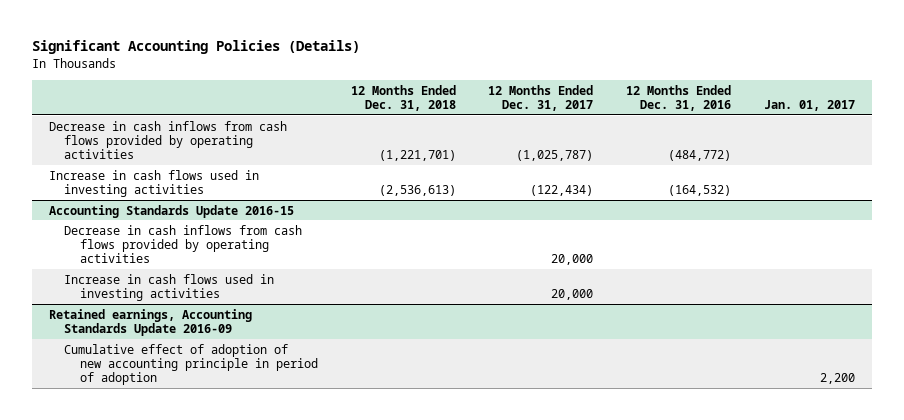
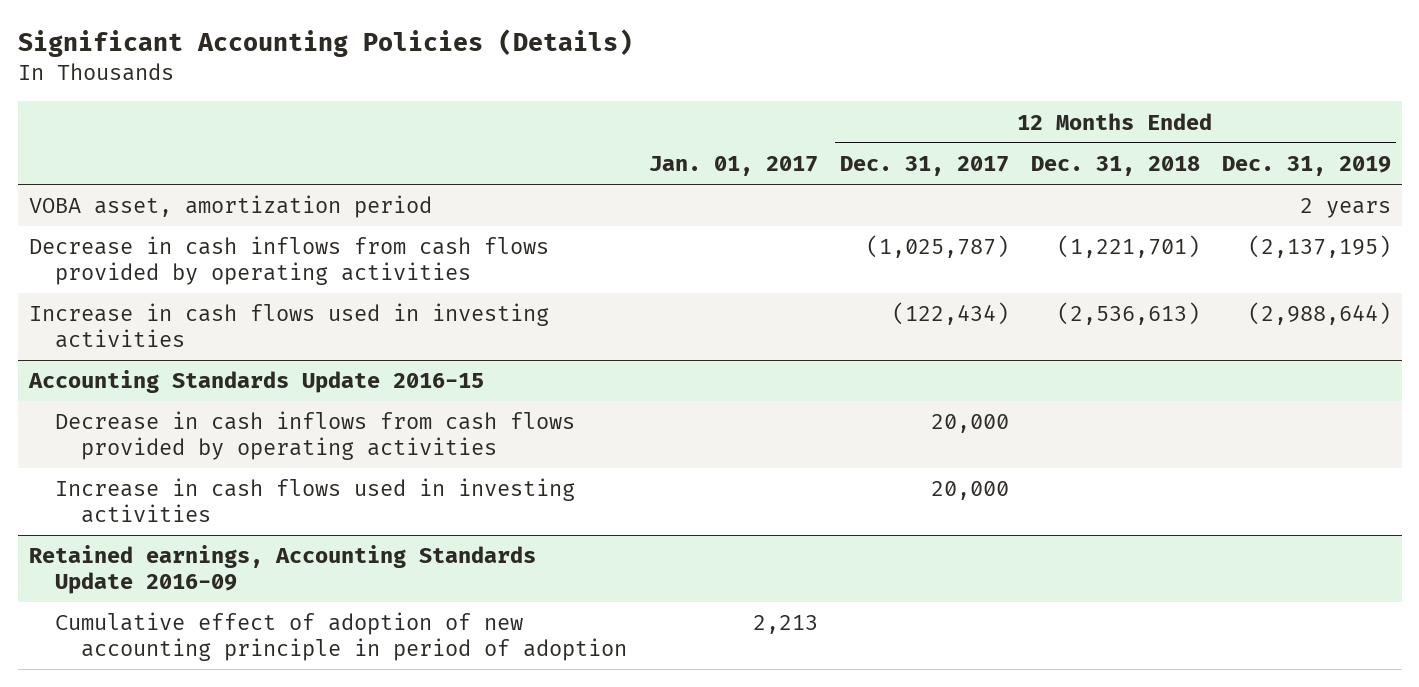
[626,84,732,111] 12 Months Ended Dec. 31, 2016 -> none
none -> [1221,155,1391,176] Dec. 31, 2019
none -> [28,195,432,219] VOBA asset, amortization period
[820,373,856,385] 2,200 -> [753,615,819,635] 2,213

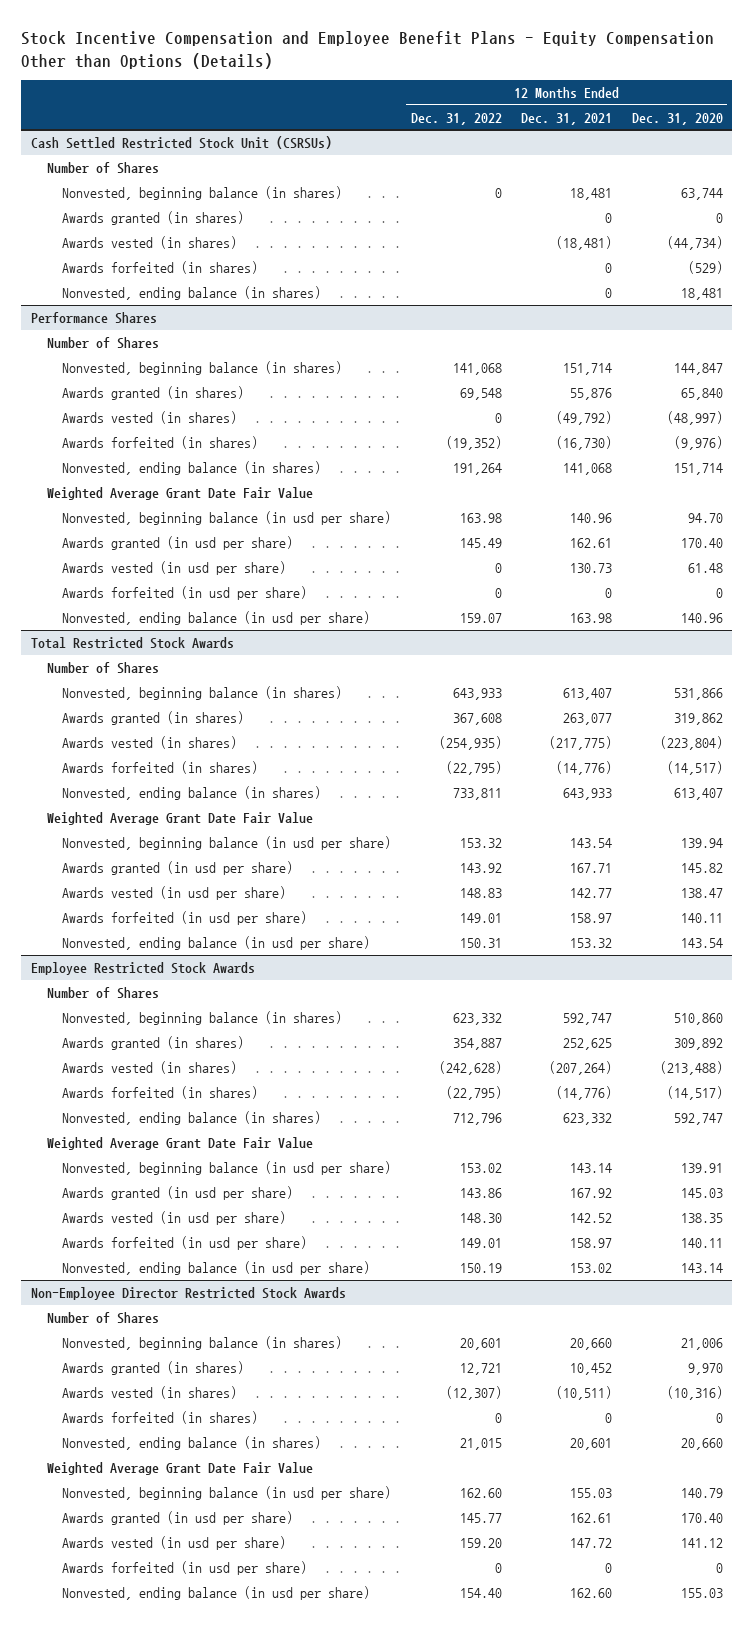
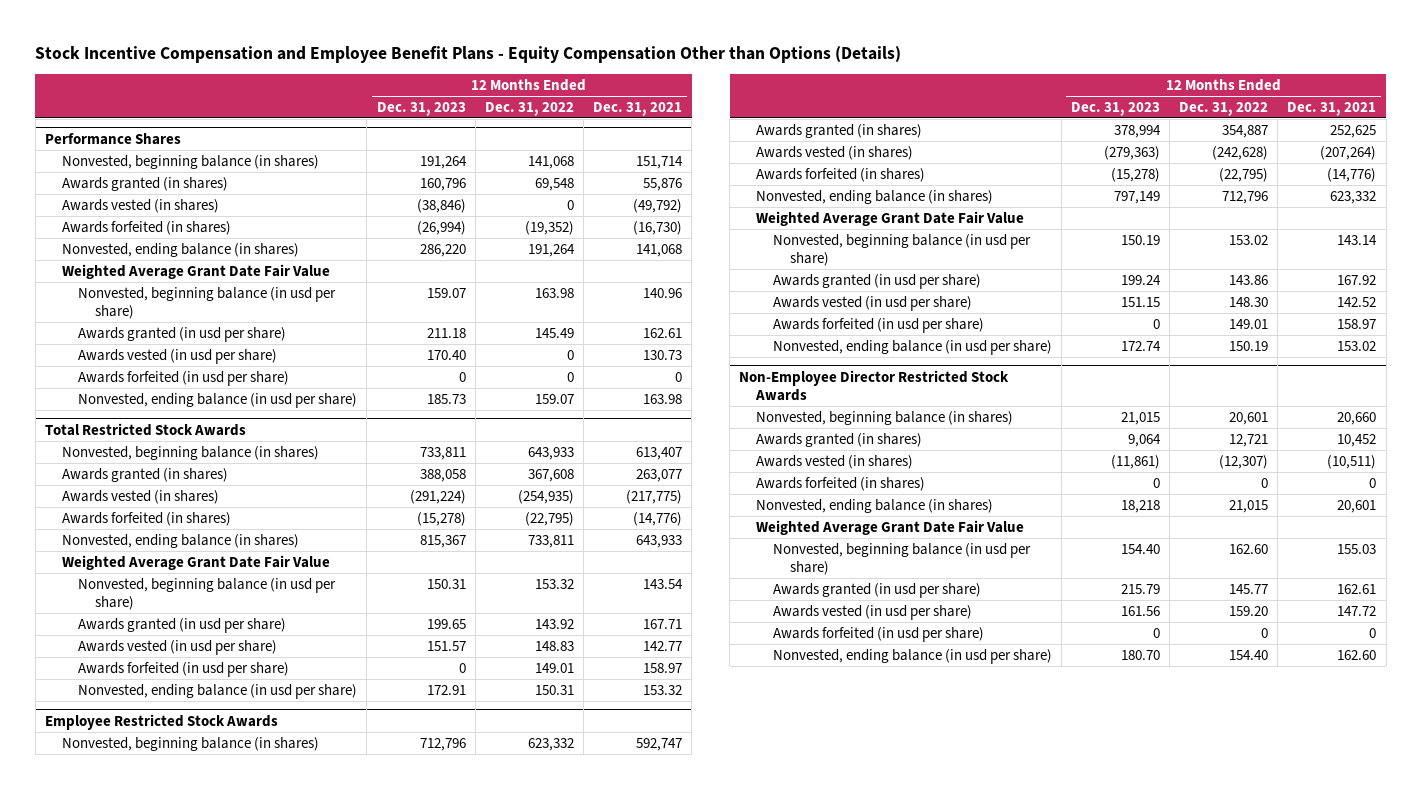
[631,112,723,125] Dec. 31, 2020 -> none
none -> [376,102,466,117] Dec. 31, 2023
[31,135,333,149] Cash Settled Restricted Stock Unit (CSRSUs) -> none
[46,161,159,174] Number of Shares -> none
[62,185,343,200] Nonvested, beginning balance (in shares) -> none
[62,210,245,225] Awards granted (in shares) -> none
[62,235,238,249] Awards vested (in shares) -> none
[62,260,259,274] Awards forfeited (in shares) -> none
[62,285,322,300] Nonvested, ending balance (in shares) -> none
[46,336,159,349] Number of Shares -> none
[46,661,159,674] Number of Shares -> none
[46,986,159,999] Number of Shares -> none
[46,1311,159,1324] Number of Shares -> none

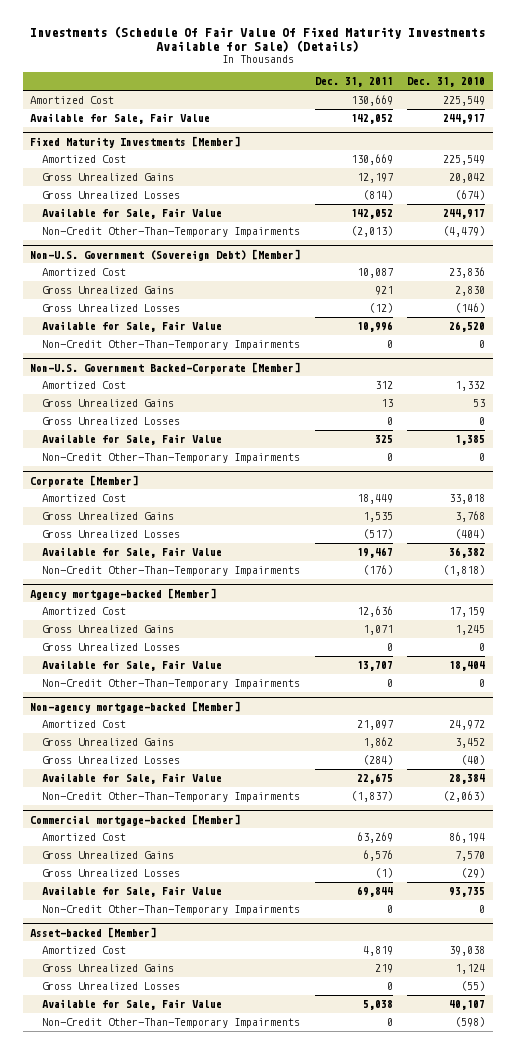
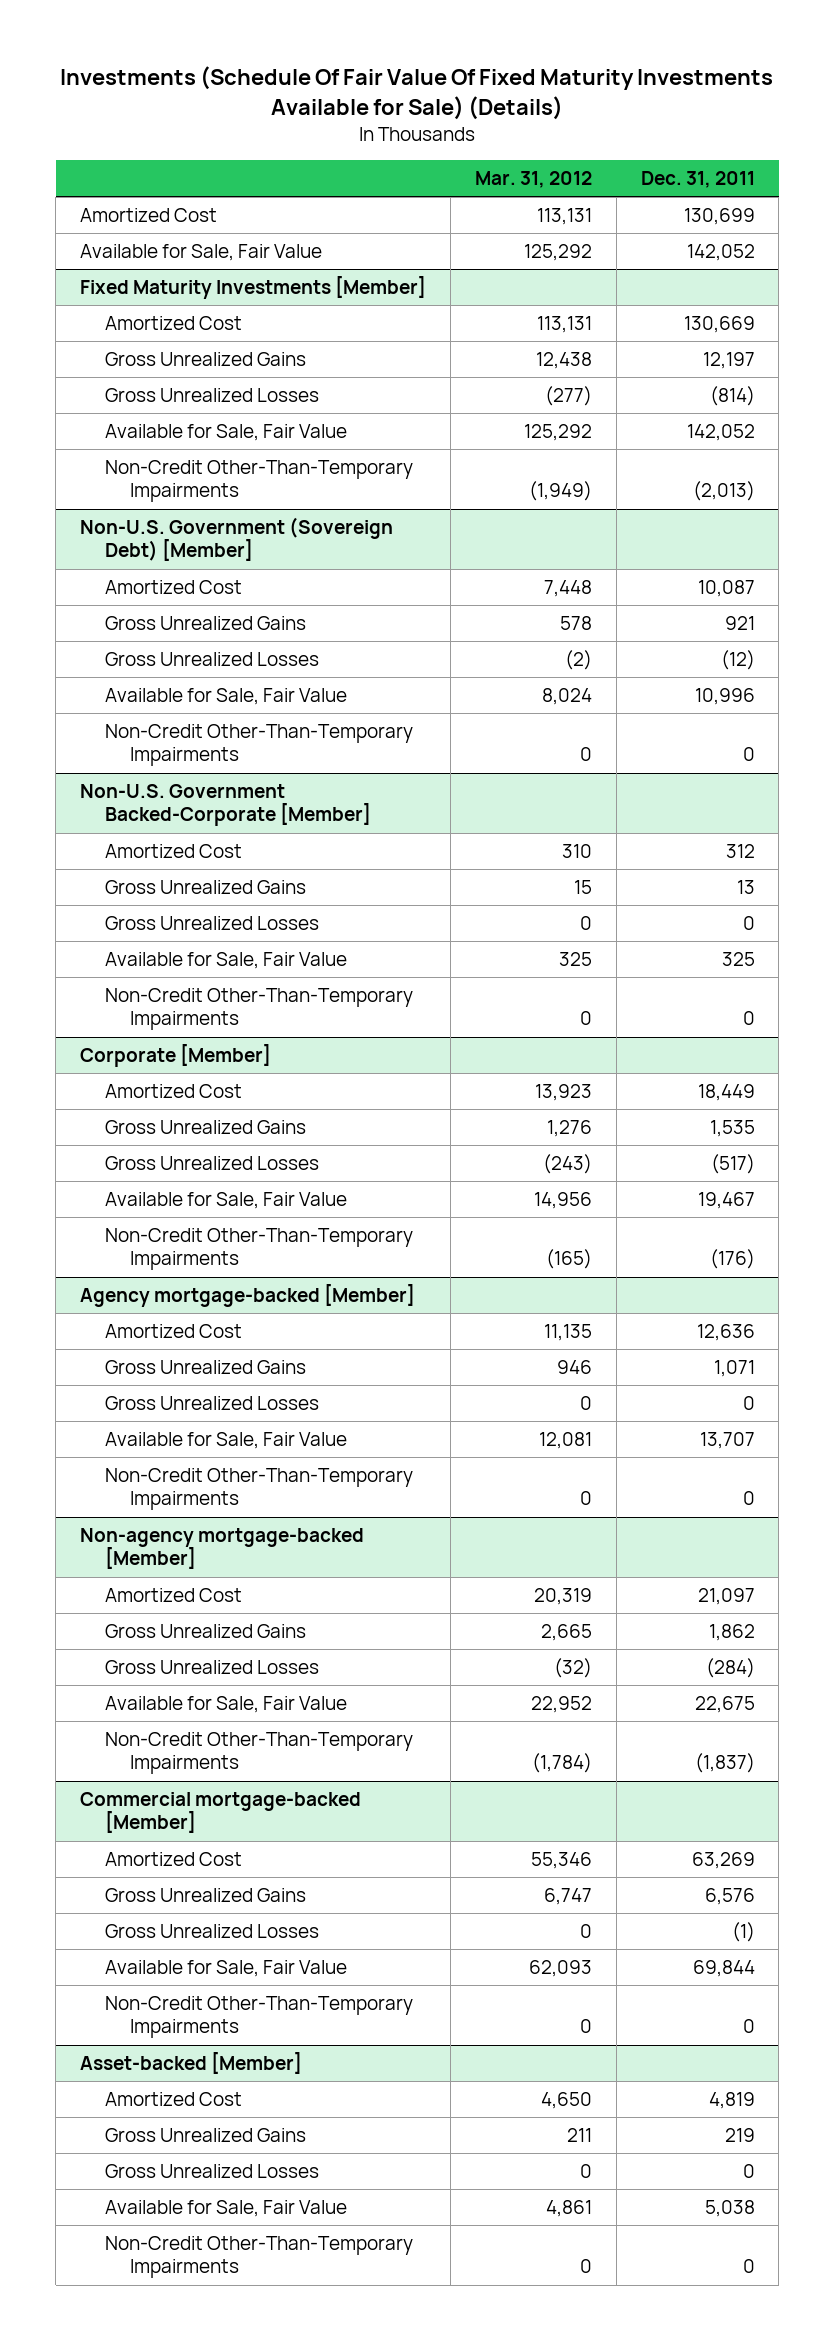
[407,77,486,88] Dec. 31, 2010 -> none
none -> [474,170,592,188] Mar. 31, 2012
[350,95,393,107] 130,669 -> [683,208,755,226] 130,699

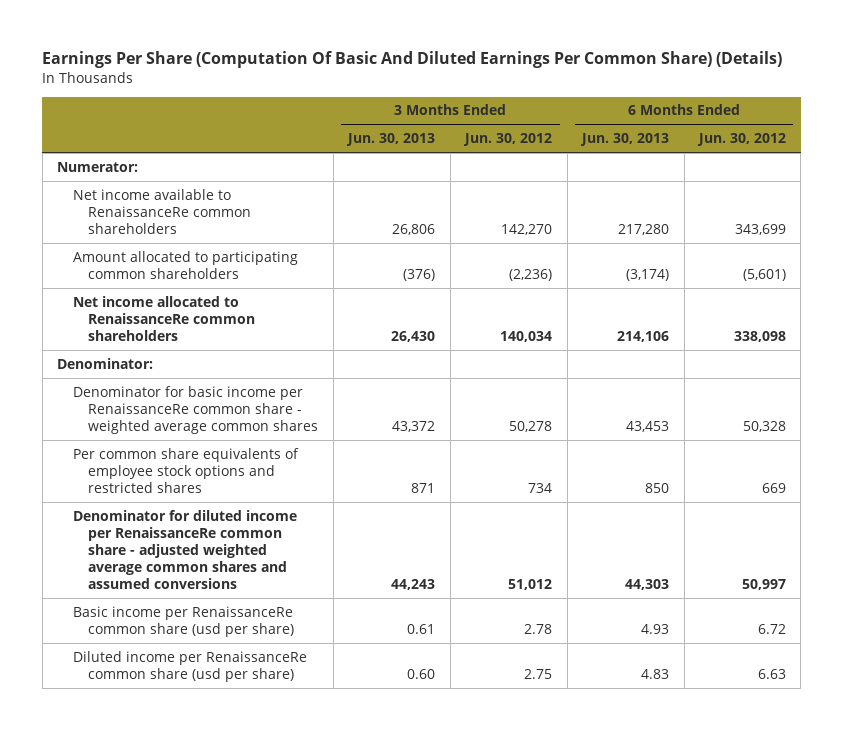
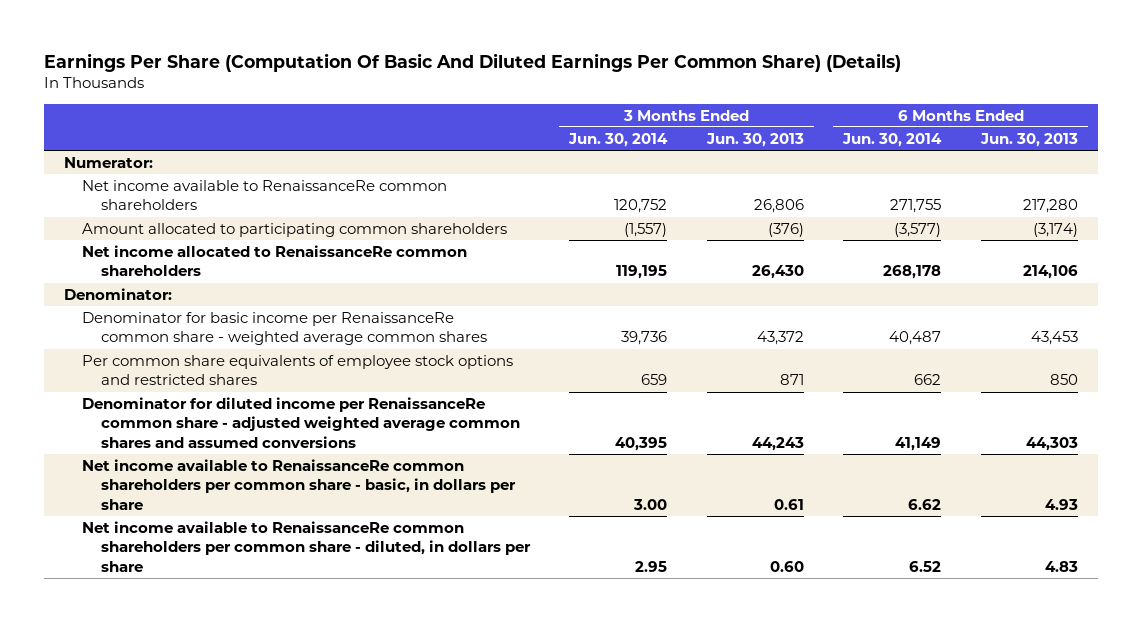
[463,133,553,147] Jun. 30, 2012 -> none
[696,133,786,147] Jun. 30, 2012 -> none
none -> [568,132,669,147] Jun. 30, 2014
none -> [842,132,943,147] Jun. 30, 2014
[72,605,295,637] Basic income per RenaissanceRe common share (usd per share) -> [82,458,516,510] Net income available to RenaissanceRe common shareholders per common share - basic, in dollars per share
[72,650,307,682] Diluted income per RenaissanceRe common share (usd per share) -> [82,520,531,572] Net income available to RenaissanceRe common shareholders per common share - diluted, in dollars per share

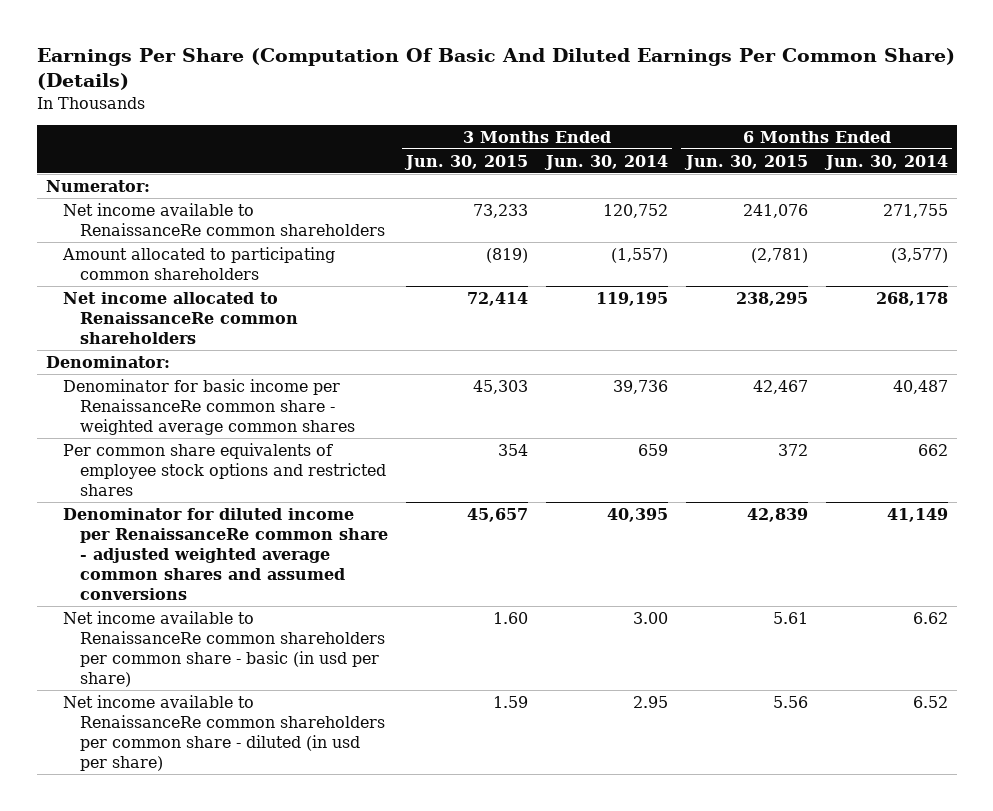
[705,132,804,147] Jun. 30, 2013 -> none
[979,132,1078,147] Jun. 30, 2013 -> none
none -> [404,154,529,170] Jun. 30, 2015
none -> [683,154,808,170] Jun. 30, 2015
[82,458,516,510] Net income available to RenaissanceRe common shareholders per common share - basic, in dollars per share -> [62,610,386,688] Net income available to RenaissanceRe common shareholders per common share - basic (in usd per share)
[82,520,531,572] Net income available to RenaissanceRe common shareholders per common share - diluted, in dollars per share -> [62,694,386,772] Net income available to RenaissanceRe common shareholders per common share - diluted (in usd per share)

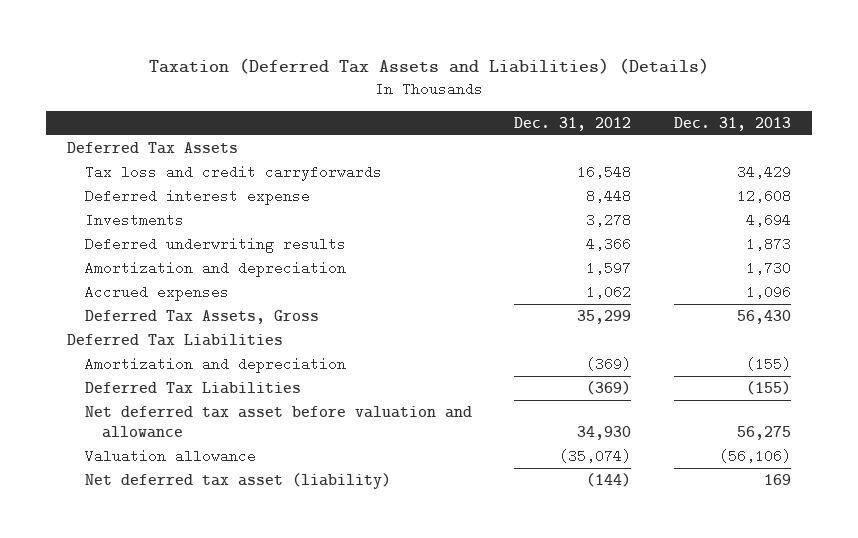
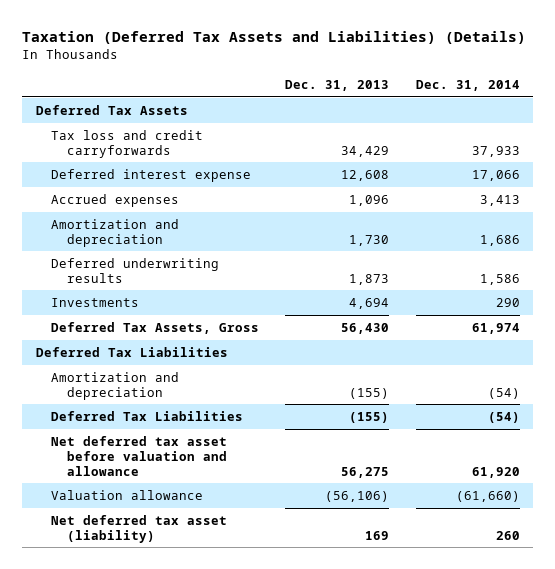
[514,116,632,131] Dec. 31, 2012 -> none
none -> [415,79,520,91] Dec. 31, 2014
[84,261,346,278] Amortization and depreciation -> [51,218,180,247] Amortization and depreciation
[84,237,346,254] Deferred underwriting results -> [51,257,220,283] Deferred underwriting results
[84,213,184,228] Investments -> [51,297,140,307] Investments

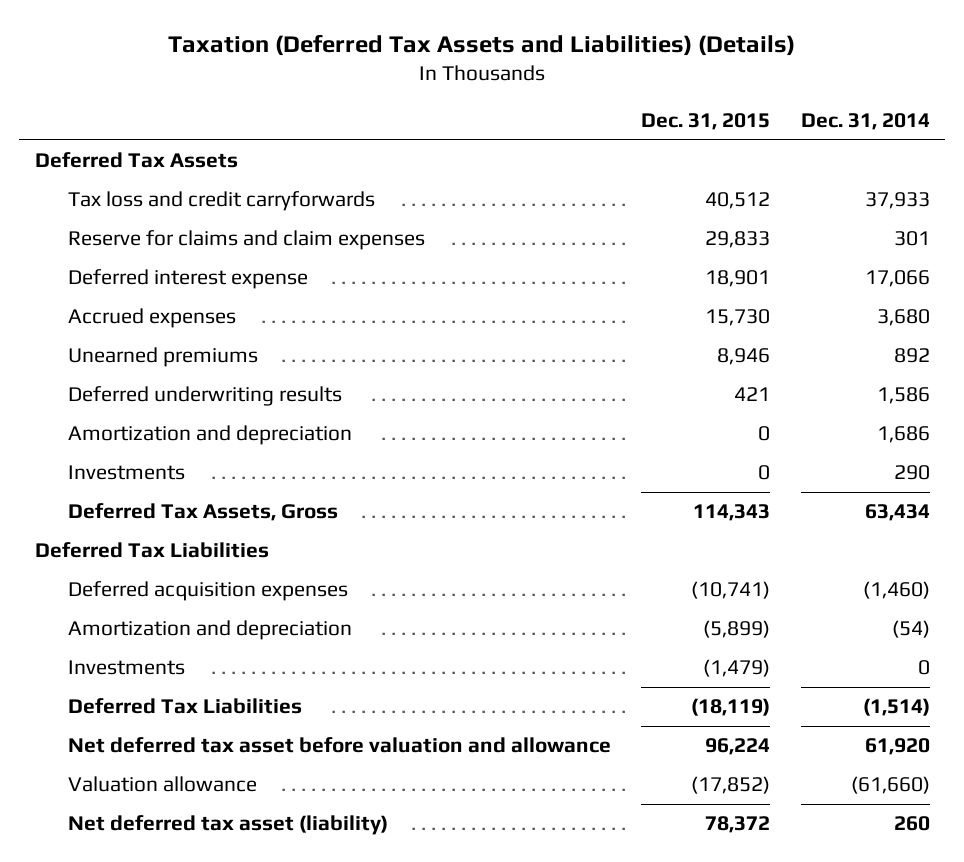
[285,79,390,91] Dec. 31, 2013 -> none
none -> [641,112,771,130] Dec. 31, 2015
none -> [67,230,425,251] Reserve for claims and claim expenses
[479,194,520,206] 3,413 -> [876,309,930,327] 3,680
none -> [67,347,258,368] Unearned premiums
[51,218,180,247] Amortization and depreciation -> [67,425,352,446] Amortization and depreciation
[471,322,520,334] 61,974 -> [864,504,930,522] 63,434
none -> [67,581,348,602] Deferred acquisition expenses
none -> [67,660,185,676] Investments
[487,411,520,423] (54) -> [862,698,930,717] (1,514)

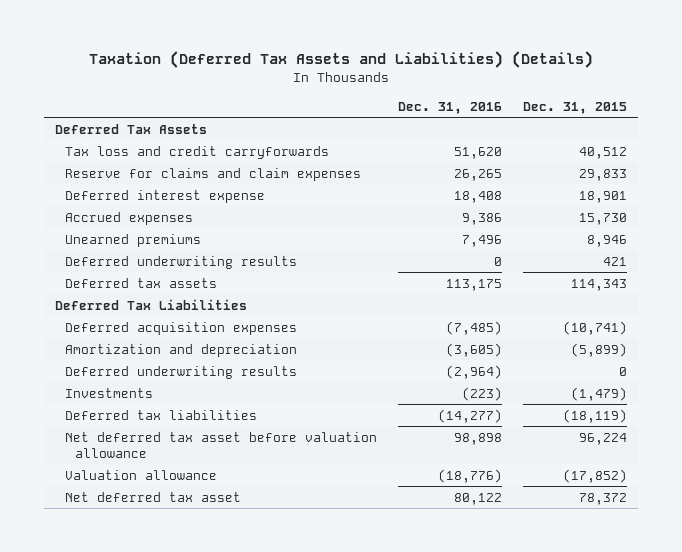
[800,112,930,130] Dec. 31, 2014 -> none
none -> [397,101,502,114] Dec. 31, 2016
[67,425,352,446] Amortization and depreciation -> none
[67,465,185,481] Investments -> none
[67,503,338,522] Deferred Tax Assets, Gross -> [64,277,217,288] Deferred tax assets
none -> [64,365,297,379] Deferred underwriting results
[67,698,302,715] Deferred Tax Liabilities -> [64,409,257,420] Deferred tax liabilities
[67,737,611,754] Net deferred tax asset before valuation and allowance -> [64,431,377,458] Net deferred tax asset before valuation allowance
[67,815,388,836] Net deferred tax asset (liability) -> [64,491,241,502] Net deferred tax asset

